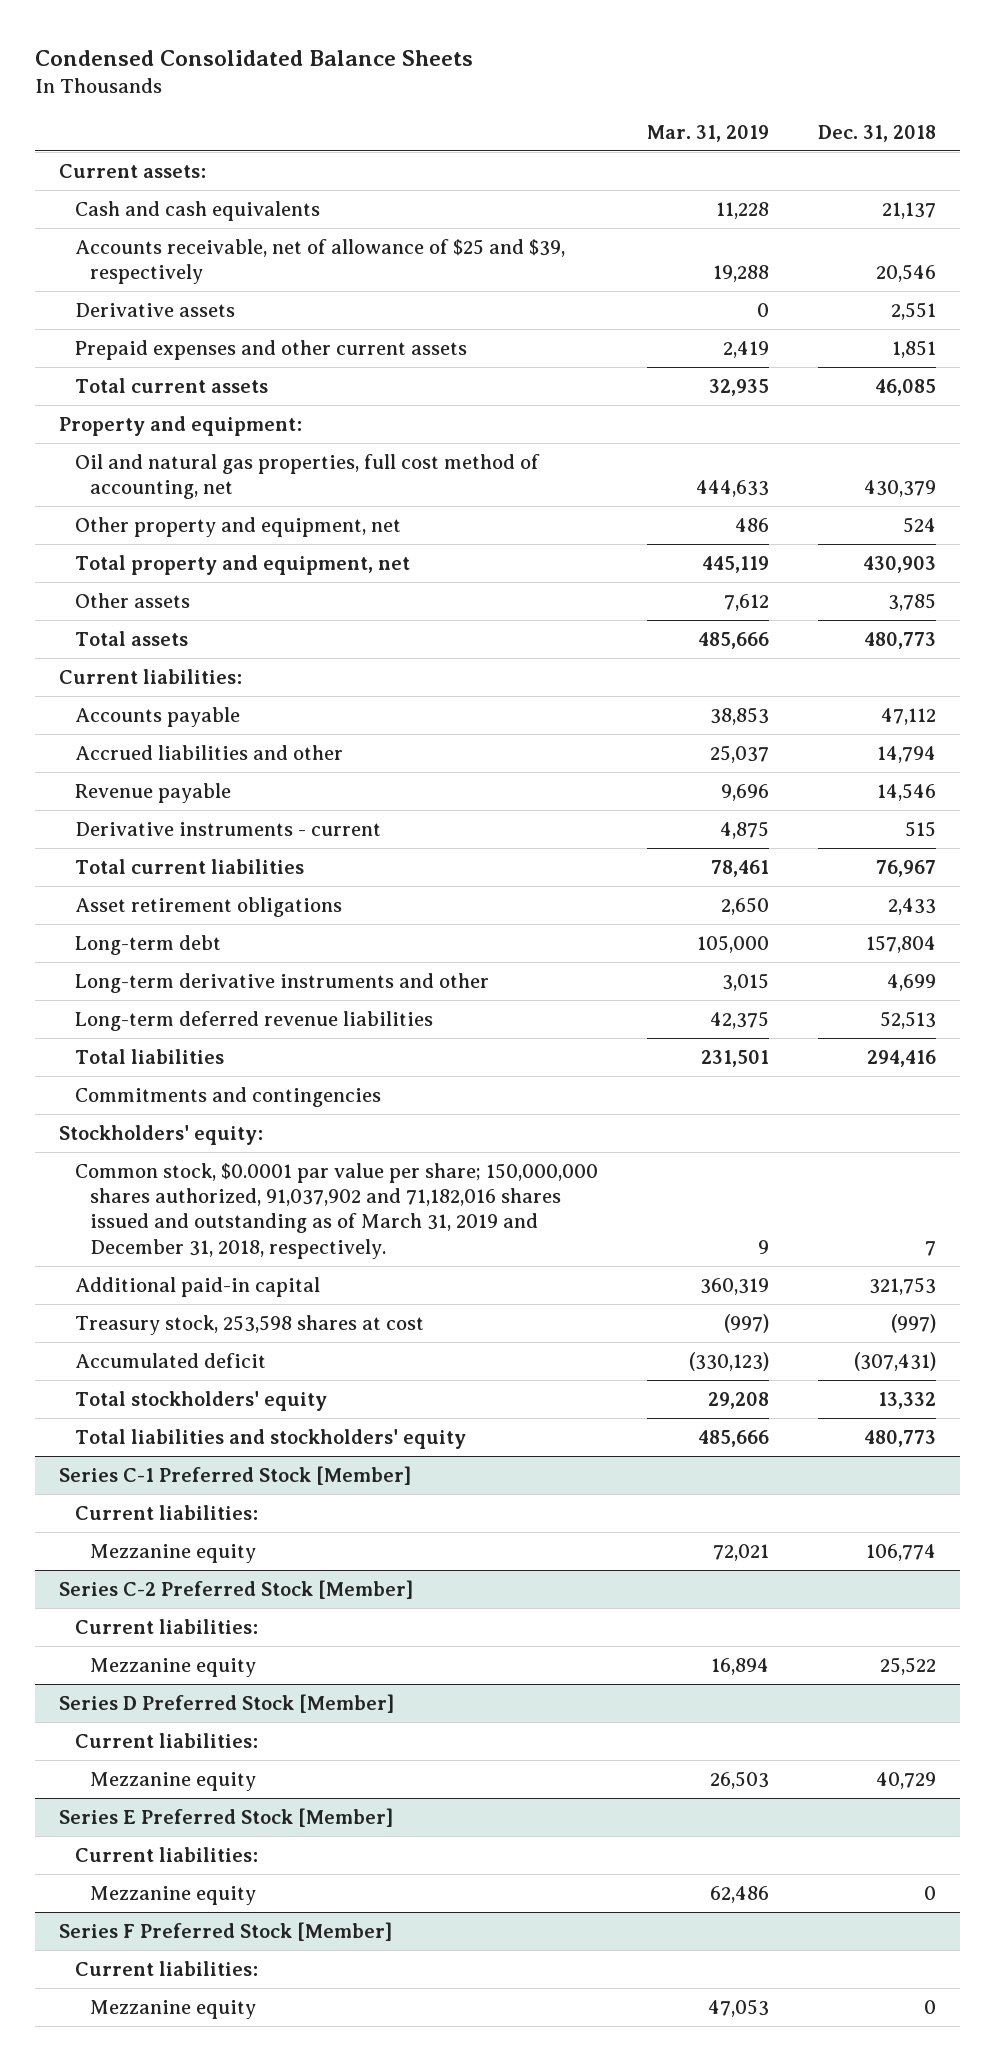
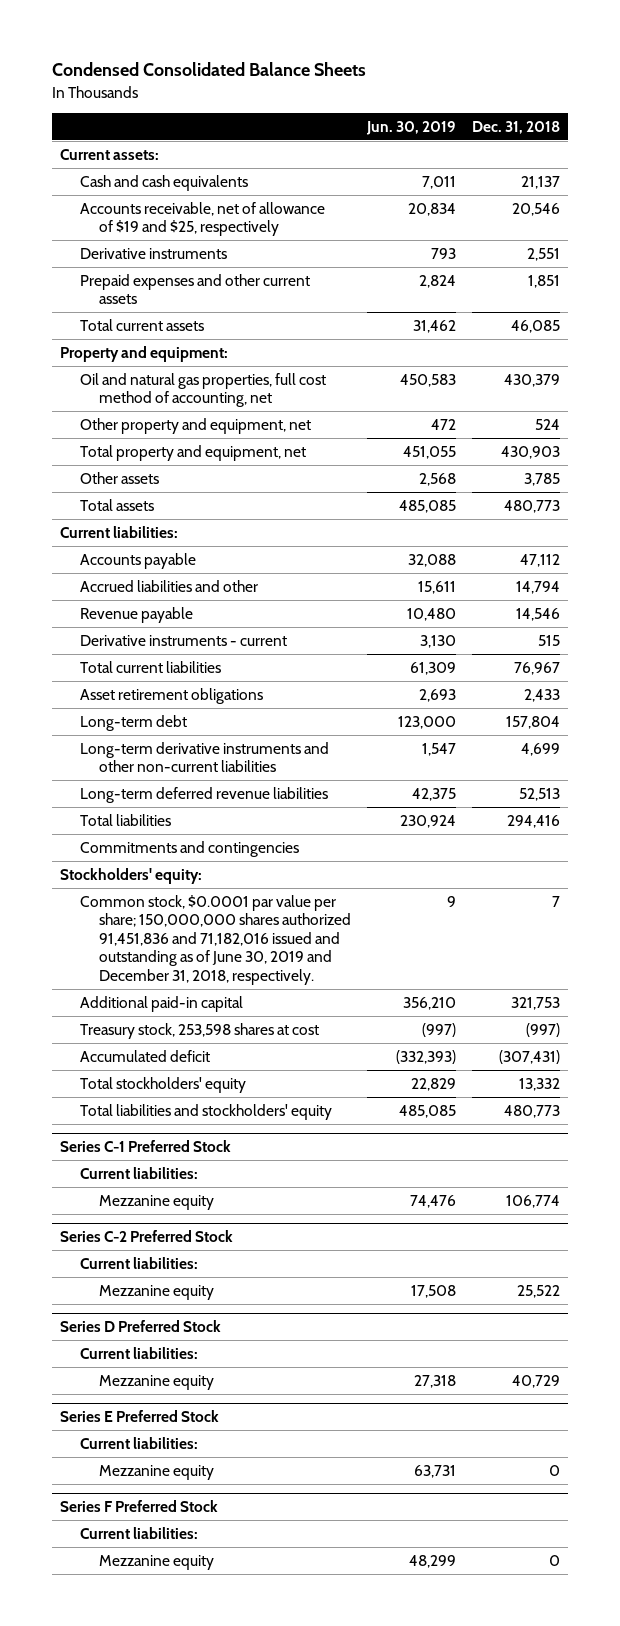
[646,124,769,142] Mar. 31, 2019 -> none
none -> [365,120,456,135] Jun. 30, 2019
[74,239,565,285] Accounts receivable, net of allowance of $25 and $39, respectively -> [79,201,325,237] Accounts receivable, net of allowance of $19 and $25, respectively
[74,303,235,318] Derivative assets -> [79,247,227,259] Derivative instruments
[74,973,489,994] Long-term derivative instruments and other -> [79,741,329,773] Long-term derivative instruments and other non-current liabilities
[74,1163,598,1259] Common stock, $0.0001 par value per share; 150,000,000 shares authorized, 91,037,902 and 71,182,016 shares issued and outstanding as of March 31, 2019 and December 31, 2018, respectively. -> [79,894,352,985] Common stock, $0.0001 par value per share; 150,000,000 shares authorized 91,451,836 and 71,182,016 issued and outstanding as of June 30, 2019 and December 31, 2018, respectively.
[59,1466,412,1486] Series C-1 Preferred Stock [Member] -> [59,1140,231,1153] Series C-1 Preferred Stock
[59,1580,414,1600] Series C-2 Preferred Stock [Member] -> [59,1230,233,1243] Series C-2 Preferred Stock
[59,1694,395,1714] Series D Preferred Stock [Member] -> [59,1320,221,1333] Series D Preferred Stock
[59,1808,394,1828] Series E Preferred Stock [Member] -> [59,1410,219,1423] Series E Preferred Stock
[59,1922,393,1942] Series F Preferred Stock [Member] -> [59,1500,218,1513] Series F Preferred Stock

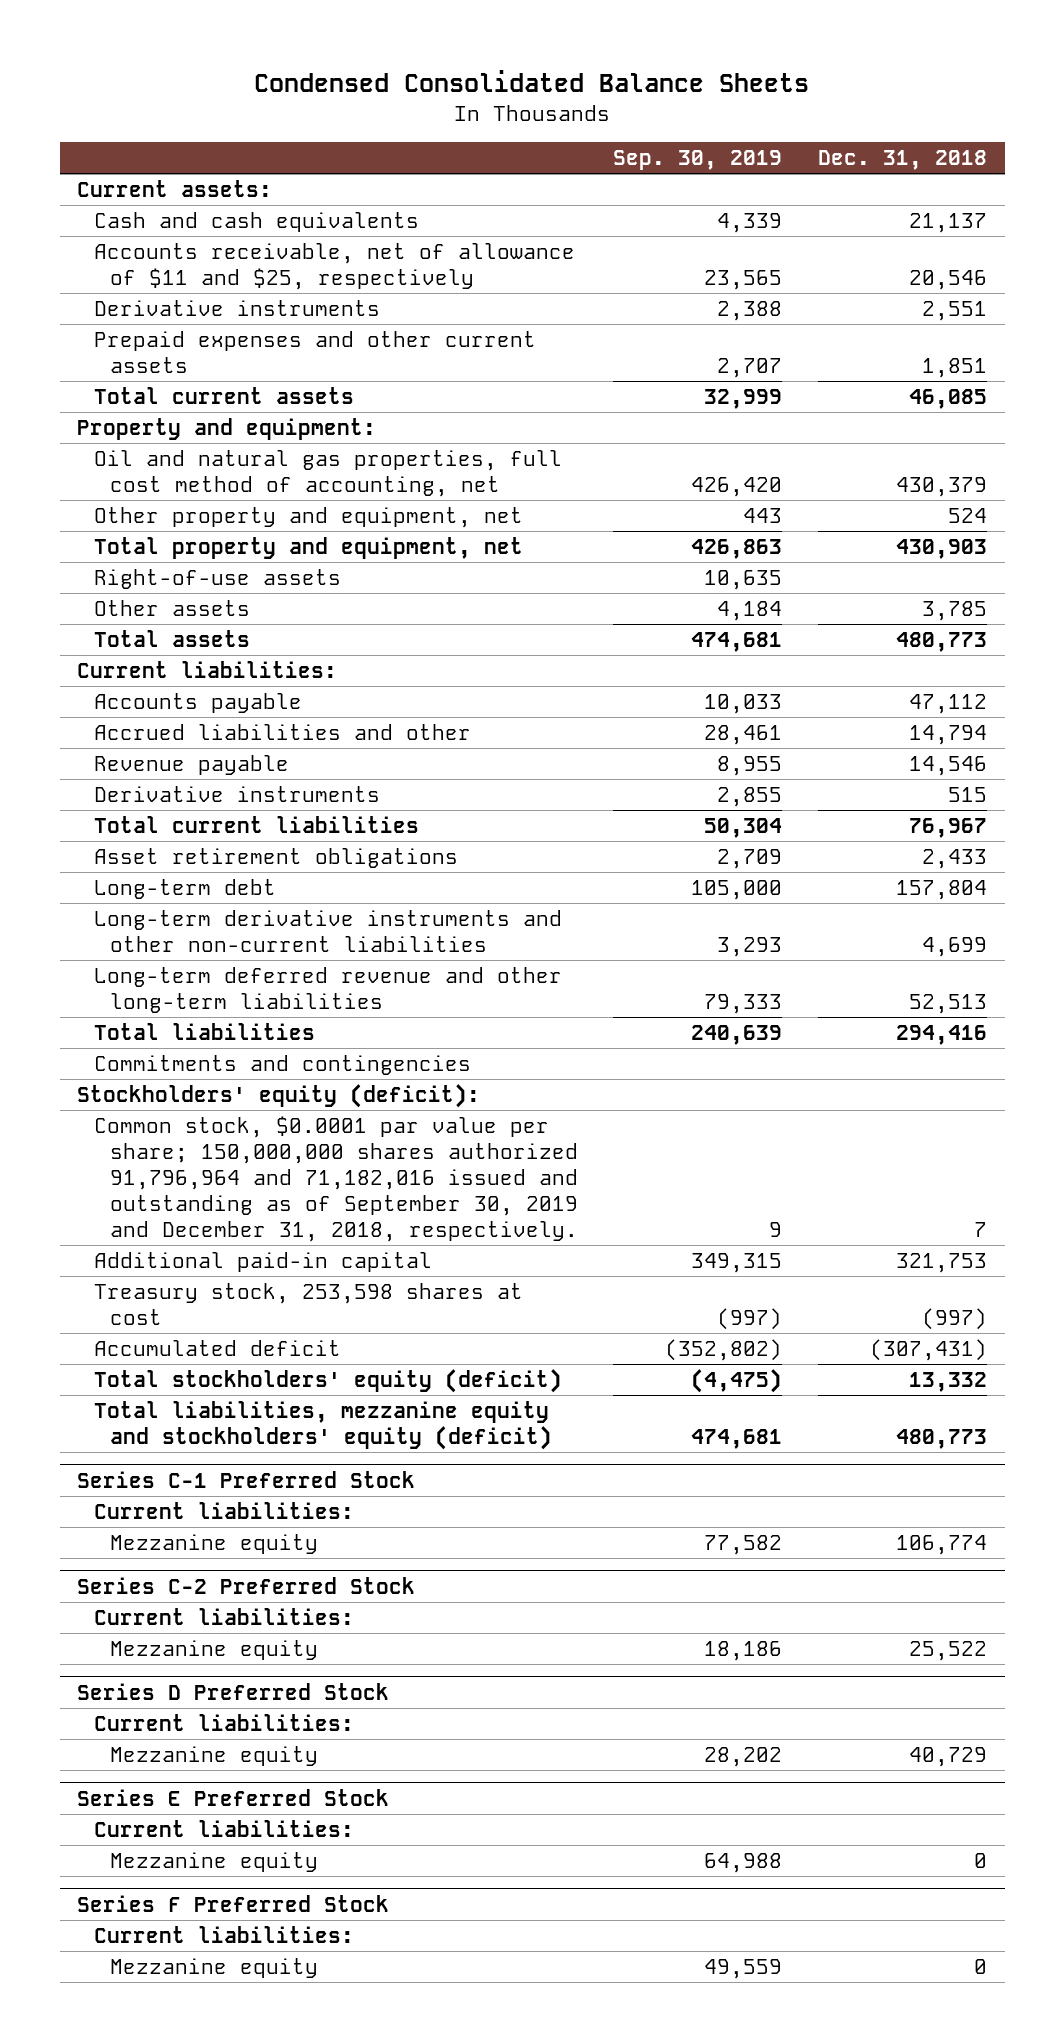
[365,120,456,135] Jun. 30, 2019 -> none
none -> [613,150,783,171] Sep. 30, 2019
[79,201,325,237] Accounts receivable, net of allowance of $19 and $25, respectively -> [93,243,575,290] Accounts receivable, net of allowance of $11 and $25, respectively
none -> [93,569,341,590] Right-of-use assets
[79,634,287,646] Derivative instruments - current -> [93,786,380,803] Derivative instruments
[79,786,328,803] Long-term deferred revenue liabilities -> [93,967,562,1013] Long-term deferred revenue and other long-term liabilities
[59,867,202,884] Stockholders' equity: -> [77,1084,481,1109] Stockholders' equity (deficit):
[79,894,352,985] Common stock, $0.0001 par value per share; 150,000,000 shares authorized 91,451,836 and 71,182,016 issued and outstanding as of June 30, 2019 and December 31, 2018, respectively. -> [93,1116,578,1242] Common stock, $0.0001 par value per share; 150,000,000 shares authorized 91,796,964 and 71,182,016 issued and outstanding as of September 30, 2019 and December 31, 2018, respectively.
[79,1076,246,1093] Total stockholders' equity -> [93,1369,562,1394] Total stockholders' equity (deficit)
[79,1103,332,1120] Total liabilities and stockholders' equity -> [93,1401,552,1450] Total liabilities, mezzanine equity and stockholders' equity (deficit)

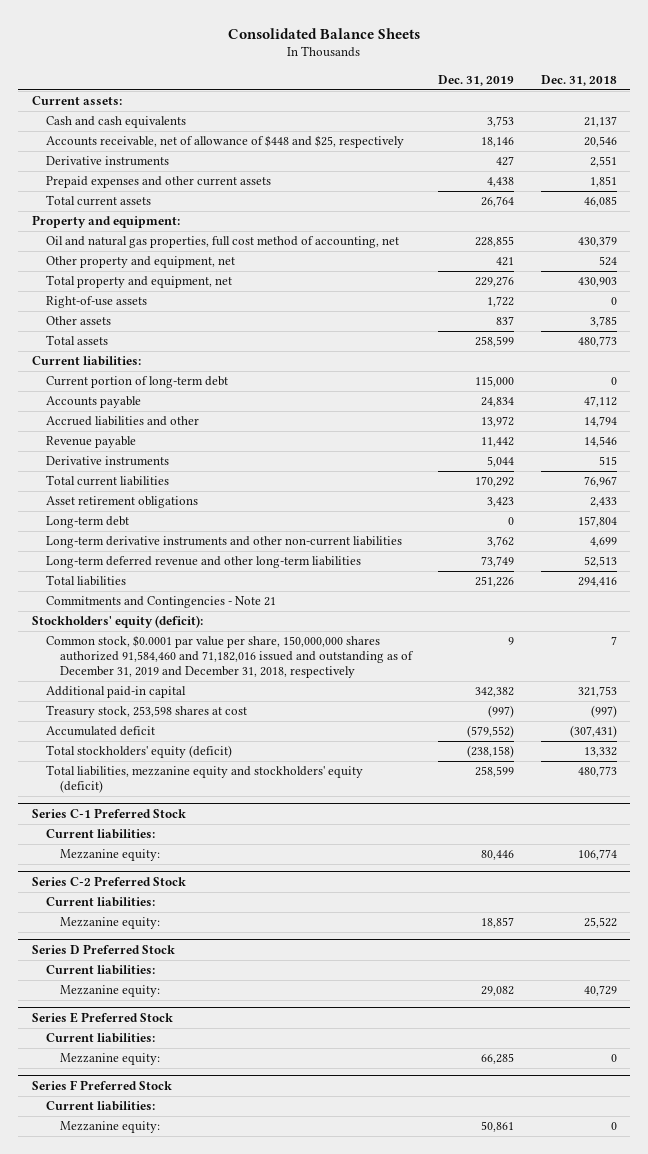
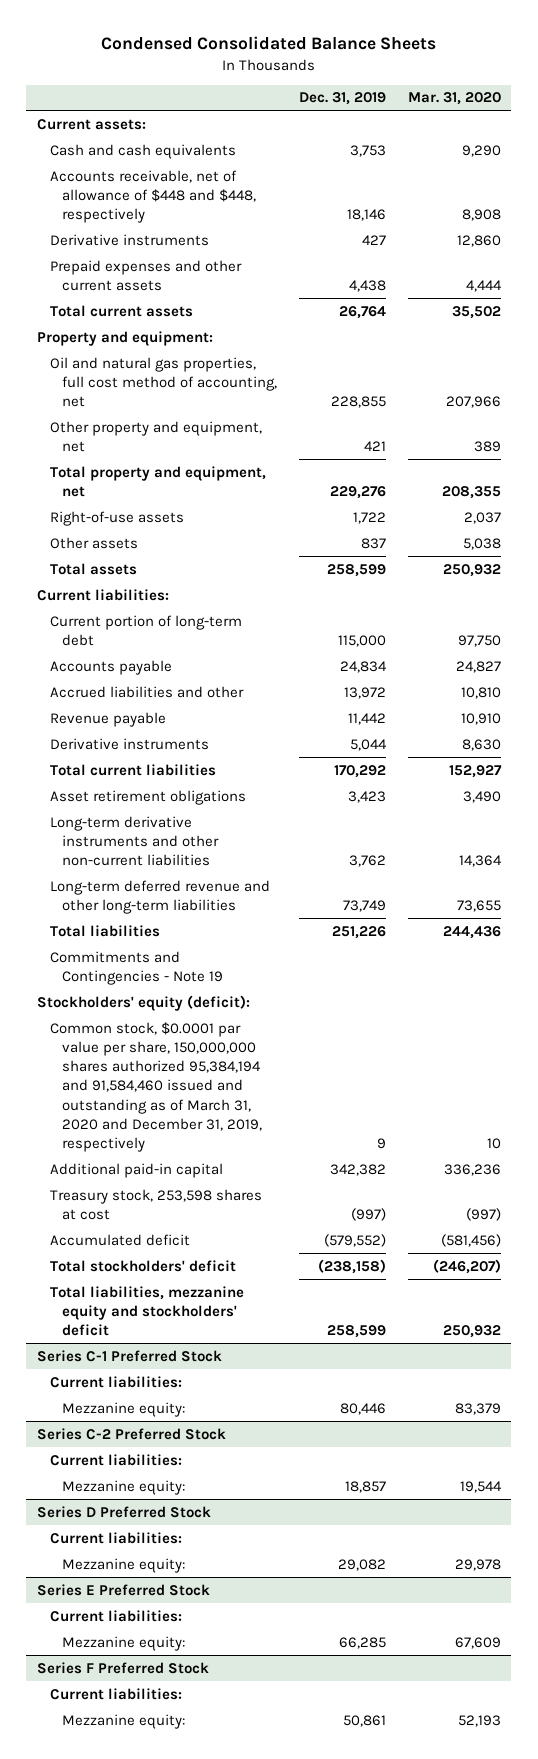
[228,27,421,39] Consolidated Balance Sheets -> [100,36,436,51] Condensed Consolidated Balance Sheets
[540,74,617,86] Dec. 31, 2018 -> none
none -> [407,92,501,106] Mar. 31, 2020
[45,135,404,149] Accounts receivable, net of allowance of $448 and $25, respectively -> [49,169,257,224] Accounts receivable, net of allowance of $448 and $448, respectively
[45,516,129,529] Long-term debt -> none
[45,596,276,609] Commitments and Contingencies - Note 21 -> [49,950,224,985] Commitments and Contingencies - Note 19
[45,635,414,679] Common stock, $0.0001 par value per share, 150,000,000 shares authorized 91,584,460 and 71,182,016 issued and outstanding as of December 31, 2019 and December 31, 2018, respectively -> [49,1021,263,1153] Common stock, $0.0001 par value per share, 150,000,000 shares authorized 95,384,194 and 91,584,460 issued and outstanding as of March 31, 2020 and December 31, 2019, respectively
[45,745,232,759] Total stockholders' equity (deficit) -> [49,1259,236,1272] Total stockholders' deficit
[45,765,363,794] Total liabilities, mezzanine equity and stockholders' equity (deficit) -> [49,1285,244,1337] Total liabilities, mezzanine equity and stockholders' deficit

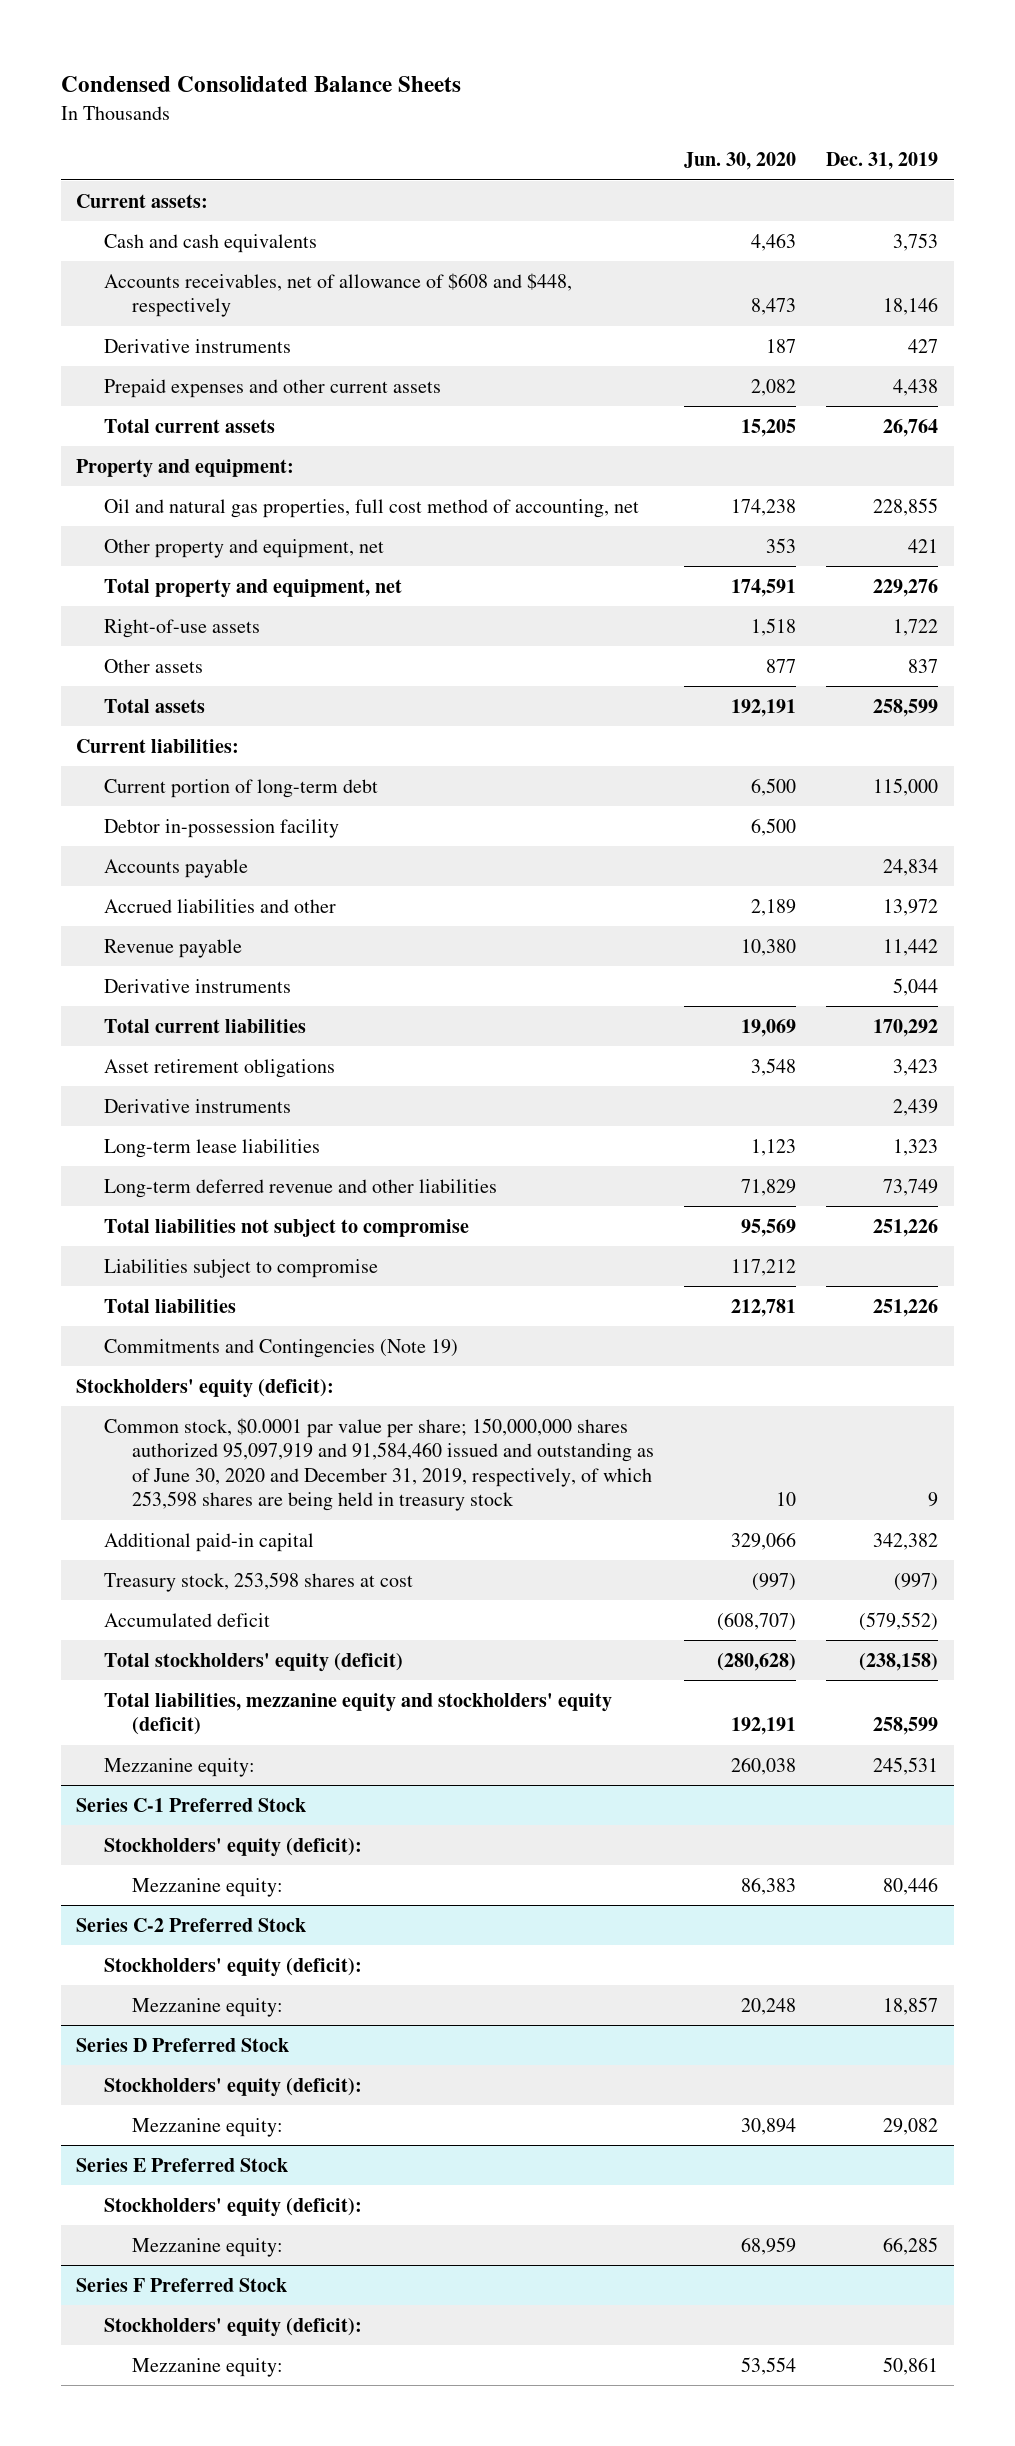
[407,92,501,106] Mar. 31, 2020 -> none
none -> [684,152,797,171] Jun. 30, 2020
[49,169,257,224] Accounts receivable, net of allowance of $448 and $448, respectively -> [104,272,573,318] Accounts receivables, net of allowance of $608 and $448, respectively
none -> [104,818,340,838] Debtor in-possession facility
[49,815,220,867] Long-term derivative instruments and other non-current liabilities -> none
none -> [104,1098,292,1113] Derivative instruments
none -> [104,1138,321,1158] Long-term lease liabilities
[49,879,270,914] Long-term deferred revenue and other long-term liabilities -> [104,1178,498,1198] Long-term deferred revenue and other liabilities
none -> [104,1218,470,1237] Total liabilities not subject to compromise
none -> [104,1258,379,1278] Liabilities subject to compromise
[49,950,224,985] Commitments and Contingencies - Note 19 -> [104,1338,459,1358] Commitments and Contingencies (Note 19)
[49,1021,263,1153] Common stock, $0.0001 par value per share, 150,000,000 shares authorized 95,384,194 and 91,584,460 issued and outstanding as of March 31, 2020 and December 31, 2019, respectively -> [104,1417,654,1512] Common stock, $0.0001 par value per share; 150,000,000 shares authorized 95,097,919 and 91,584,460 issued and outstanding as of June 30, 2020 and December 31, 2019, respectively, of which 253,598 shares are being held in treasury stock
[49,1259,236,1272] Total stockholders' deficit -> [104,1652,404,1672] Total stockholders' equity (deficit)
[49,1285,244,1337] Total liabilities, mezzanine equity and stockholders' deficit -> [104,1692,613,1736] Total liabilities, mezzanine equity and stockholders' equity (deficit)
none -> [104,1757,256,1777] Mezzanine equity:
[49,1375,182,1388] Current liabilities: -> none
none -> [104,1837,363,1857] Stockholders' equity (deficit):
[49,1453,182,1466] Current liabilities: -> none
none -> [104,1957,363,1977] Stockholders' equity (deficit):
[49,1531,182,1544] Current liabilities: -> none
none -> [104,2077,363,2097] Stockholders' equity (deficit):
[49,1609,182,1622] Current liabilities: -> none
none -> [104,2197,363,2217] Stockholders' equity (deficit):
[49,1687,182,1700] Current liabilities: -> none
none -> [104,2317,363,2337] Stockholders' equity (deficit):

